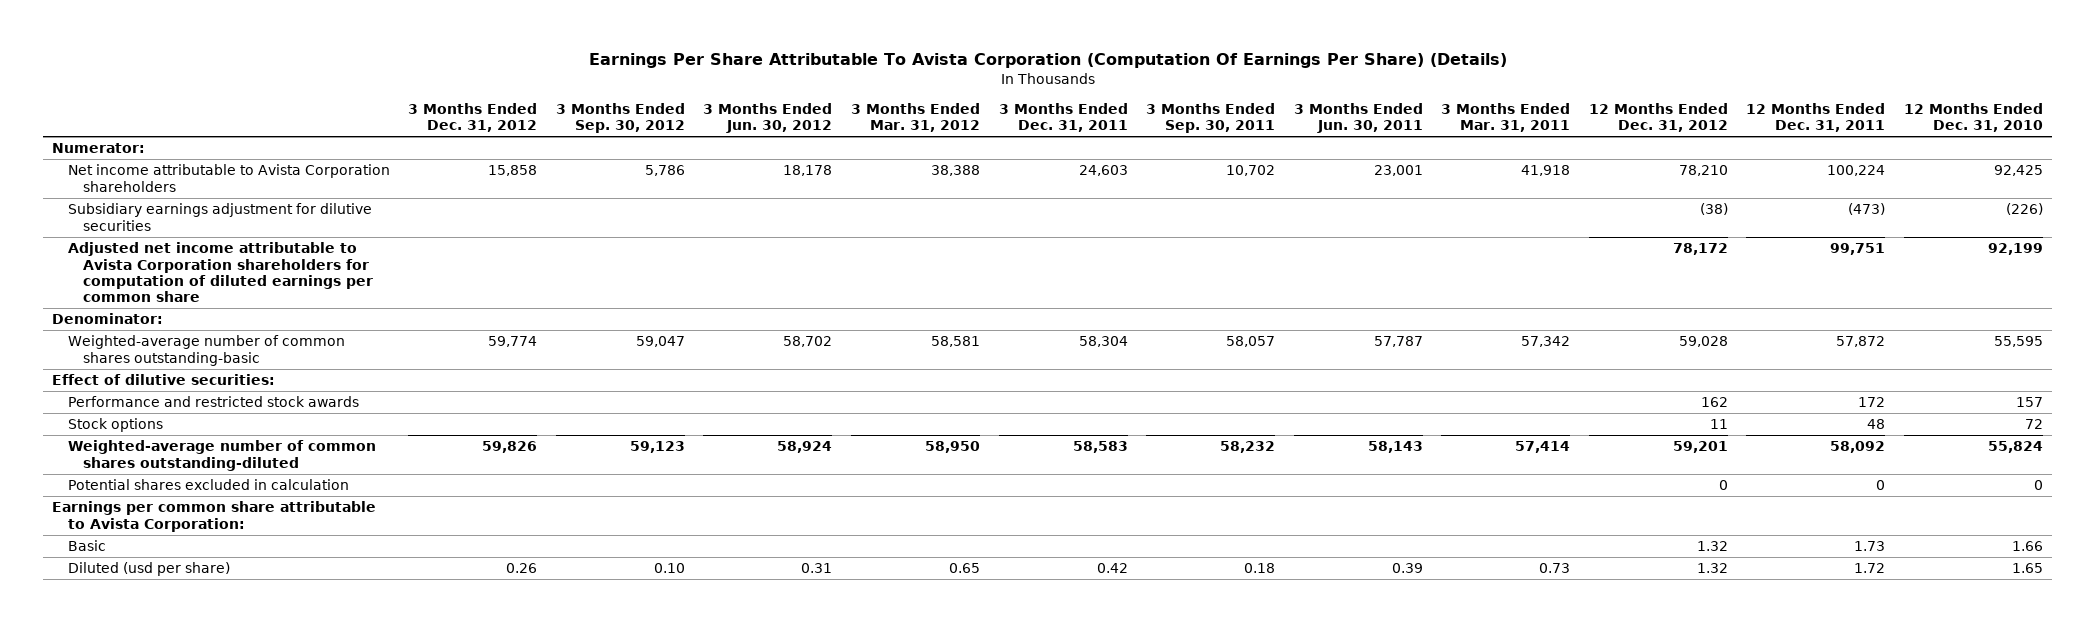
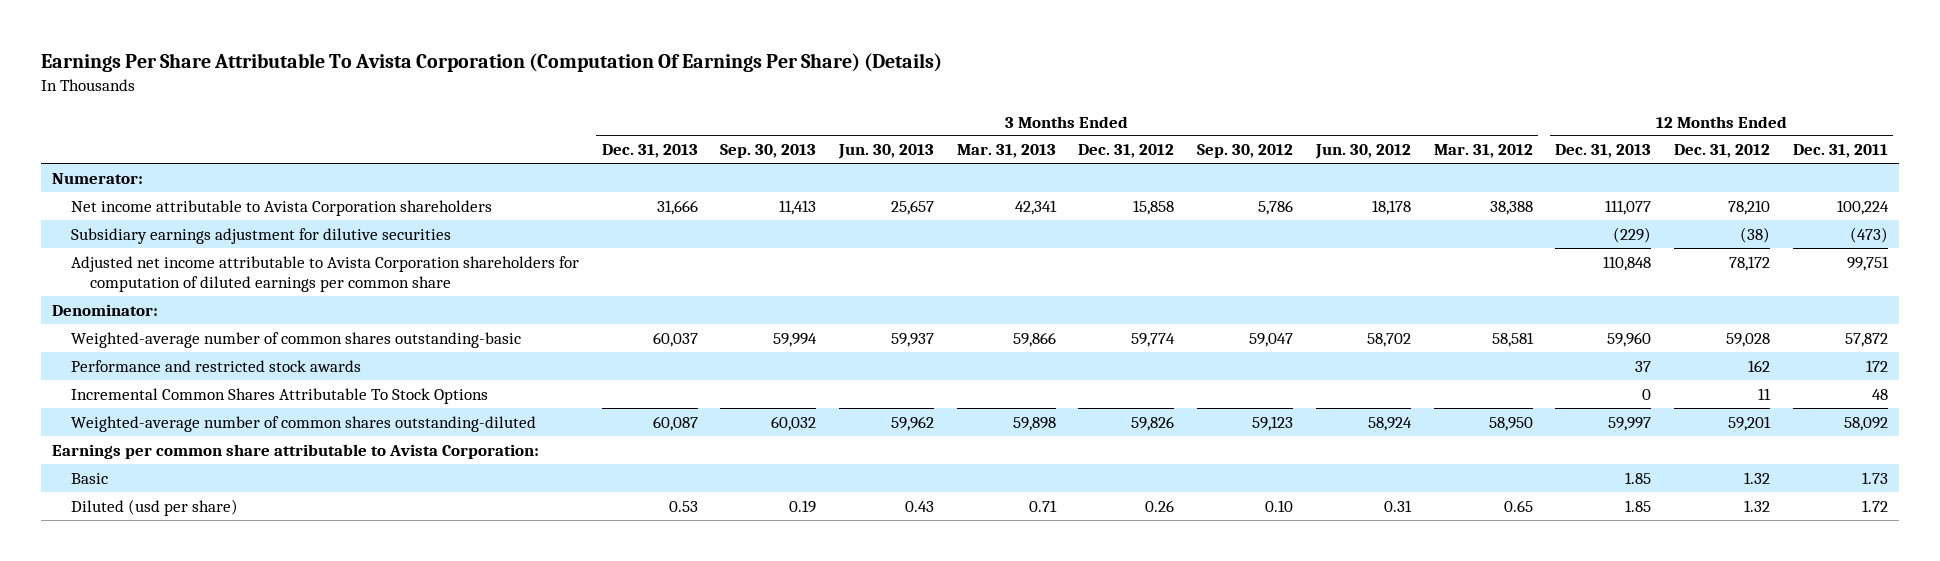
[998,103,1128,133] 3 Months Ended Dec. 31, 2011 -> none
[1146,103,1276,134] 3 Months Ended Sep. 30, 2011 -> none
[1293,103,1423,134] 3 Months Ended Jun. 30, 2011 -> none
[1441,103,1571,133] 3 Months Ended Mar. 31, 2011 -> none
[1904,103,2044,133] 12 Months Ended Dec. 31, 2010 -> none
none -> [601,144,698,159] Dec. 31, 2013
none -> [720,144,817,159] Sep. 30, 2013
none -> [838,144,935,160] Jun. 30, 2013
none -> [956,144,1056,159] Mar. 31, 2013
none -> [1555,144,1652,159] Dec. 31, 2013
[52,374,276,386] Effect of dilutive securities: -> none
[67,418,163,433] Stock options -> [70,387,488,404] Incremental Common Shares Attributable To Stock Options
[67,479,349,491] Potential shares excluded in calculation -> none

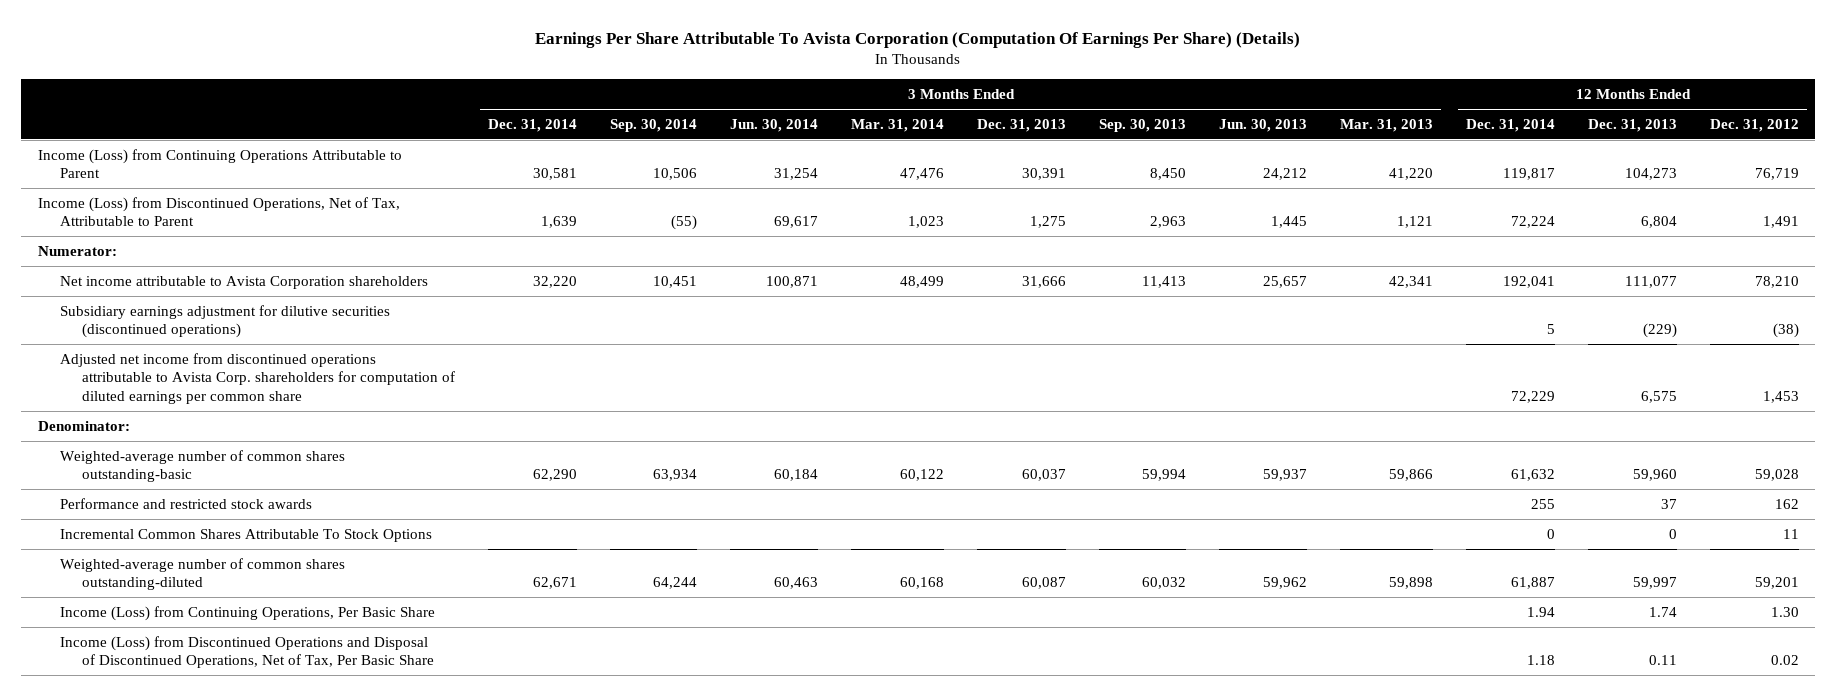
[1078,144,1175,159] Dec. 31, 2012 -> none
[1197,144,1294,159] Sep. 30, 2012 -> none
[1314,144,1411,160] Jun. 30, 2012 -> none
[1433,144,1533,159] Mar. 31, 2012 -> none
[1792,144,1888,159] Dec. 31, 2011 -> none
none -> [488,118,578,132] Dec. 31, 2014
none -> [610,118,698,132] Sep. 30, 2014
none -> [730,118,819,132] Jun. 30, 2014
none -> [851,118,945,132] Mar. 31, 2014
none -> [1466,118,1556,132] Dec. 31, 2014
none -> [37,148,402,179] Income (Loss) from Continuing Operations Attributable to Parent
none -> [37,196,400,227] Income (Loss) from Discontinued Operations, Net of Tax, Attributable to Parent
[70,227,451,244] Subsidiary earnings adjustment for dilutive securities -> [60,304,391,339] Subsidiary earnings adjustment for dilutive securities (discontinued operations)
[70,255,579,293] Adjusted net income attributable to Avista Corporation shareholders for computation of diluted earnings per common share -> [60,352,456,404] Adjusted net income from discontinued operations attributable to Avista Corp. shareholders for computation of diluted earnings per common share
[1603,255,1652,271] 110,848 -> [1641,390,1678,403] 6,575
[1729,255,1771,271] 78,172 -> [1762,390,1799,403] 1,453
[52,443,540,459] Earnings per common share attributable to Avista Corporation: -> none
[70,472,108,484] Basic -> none
[70,498,238,516] Diluted (usd per share) -> none
none -> [60,605,436,621] Income (Loss) from Continuing Operations, Per Basic Share
none -> [60,635,435,669] Income (Loss) from Discontinued Operations and Disposal of Discontinued Operations, Net of Tax, Per Basic Share

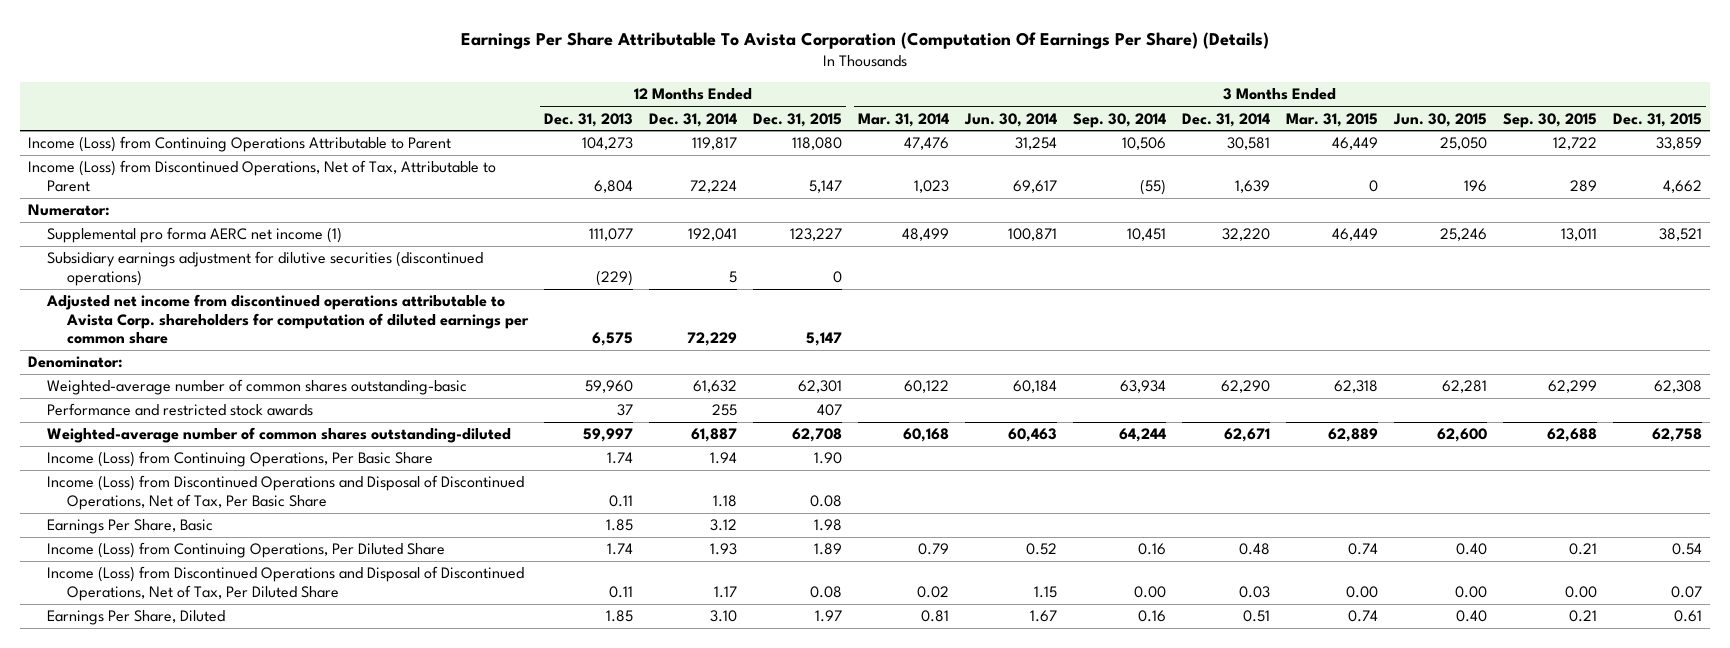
[977,118,1067,132] Dec. 31, 2013 -> none
[1099,118,1187,132] Sep. 30, 2013 -> none
[1219,118,1308,132] Jun. 30, 2013 -> none
[1340,118,1434,132] Mar. 31, 2013 -> none
[1709,118,1799,132] Dec. 31, 2012 -> none
none -> [752,112,842,127] Dec. 31, 2015
none -> [1285,112,1378,127] Mar. 31, 2015
none -> [1393,112,1488,127] Jun. 30, 2015
none -> [1503,112,1598,128] Sep. 30, 2015
none -> [1613,112,1703,127] Dec. 31, 2015
[60,275,429,289] Net income attributable to Avista Corporation shareholders -> [47,227,343,244] Supplemental pro forma AERC net income (1)
[60,528,433,542] Incremental Common Shares Attributable To Stock Options -> none
none -> [47,519,214,535] Earnings Per Share, Basic
none -> [47,542,446,559] Income (Loss) from Continuing Operations, Per Diluted Share
none -> [47,566,525,601] Income (Loss) from Discontinued Operations and Disposal of Discontinued Operations, Net of Tax, Per Diluted Share
none -> [47,610,226,626] Earnings Per Share, Diluted

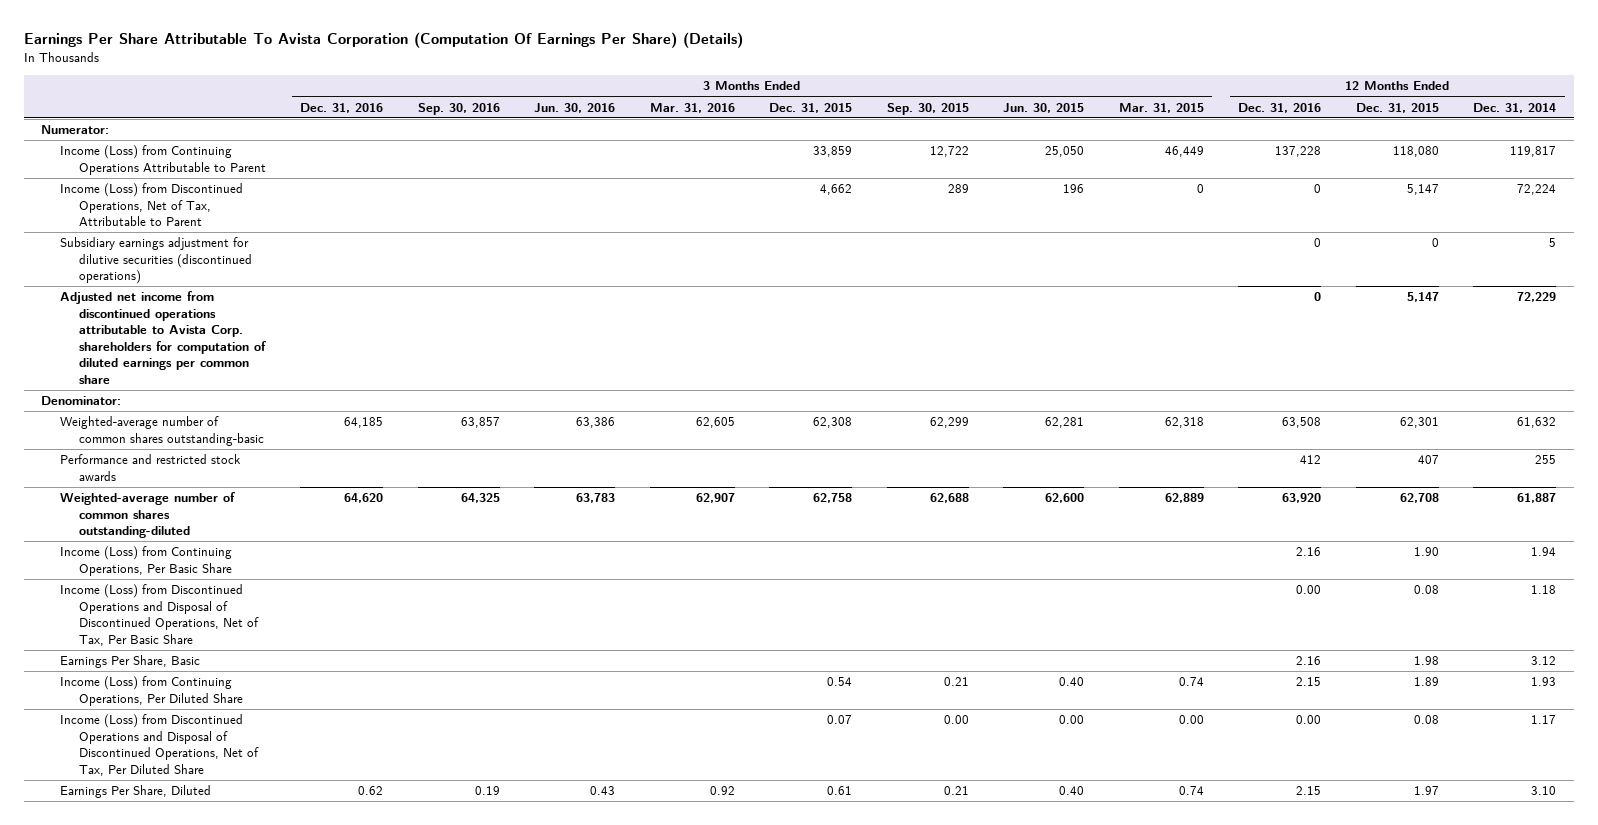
[543,112,633,127] Dec. 31, 2013 -> none
[857,112,949,127] Mar. 31, 2014 -> none
[963,112,1057,127] Jun. 30, 2014 -> none
[1072,112,1166,128] Sep. 30, 2014 -> none
[1181,112,1270,127] Dec. 31, 2014 -> none
none -> [300,102,384,113] Dec. 31, 2016
none -> [417,102,500,115] Sep. 30, 2016
none -> [534,102,616,113] Jun. 30, 2016
none -> [649,102,735,113] Mar. 31, 2016
none -> [1238,102,1322,113] Dec. 31, 2016
[27,204,110,217] Numerator: -> [41,125,110,135] Numerator:
[47,227,343,244] Supplemental pro forma AERC net income (1) -> none

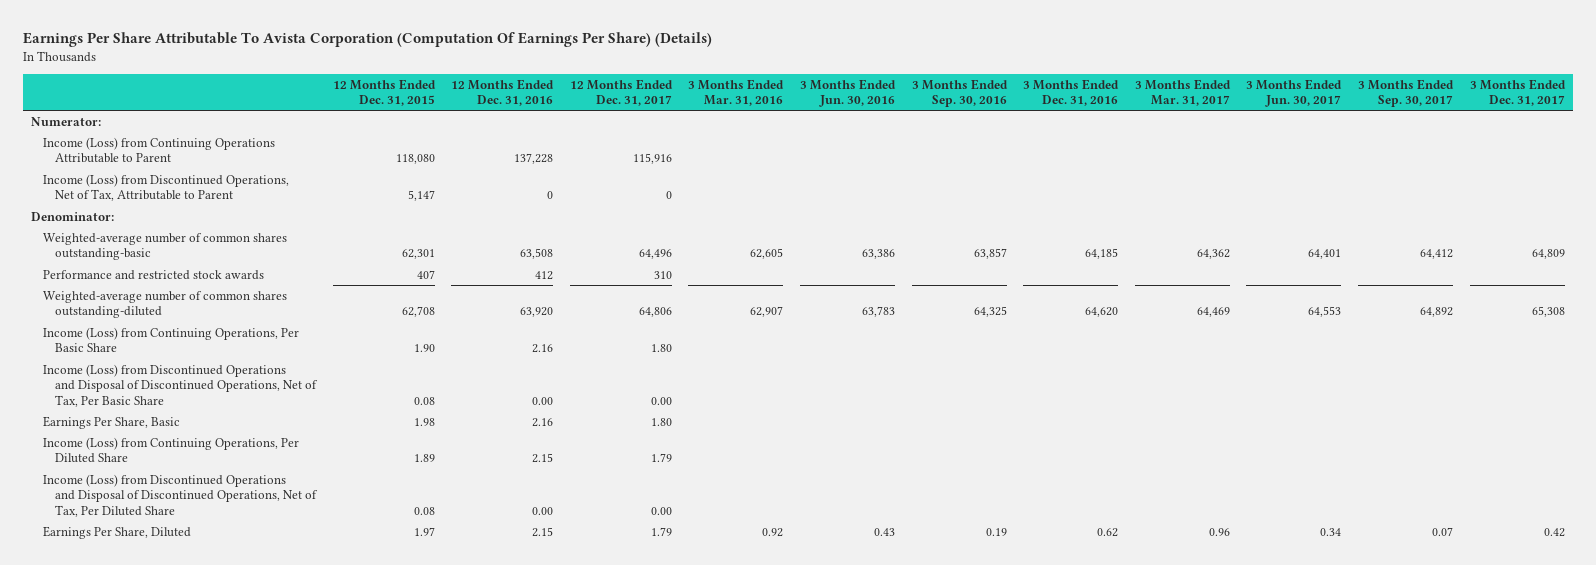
[769,102,853,113] Dec. 31, 2015 -> none
[886,102,969,115] Sep. 30, 2015 -> none
[1003,102,1085,113] Jun. 30, 2015 -> none
[1118,102,1204,113] Mar. 31, 2015 -> none
[1473,102,1557,113] Dec. 31, 2014 -> none
none -> [569,78,673,107] 12 Months Ended Dec. 31, 2017
none -> [1134,78,1231,107] 3 Months Ended Mar. 31, 2017
none -> [1246,78,1343,108] 3 Months Ended Jun. 30, 2017
none -> [1357,78,1454,108] 3 Months Ended Sep. 30, 2017
none -> [1469,78,1566,107] 3 Months Ended Dec. 31, 2017
[60,237,252,285] Subsidiary earnings adjustment for dilutive securities (discontinued operations) -> none
[60,291,266,384] Adjusted net income from discontinued operations attributable to Avista Corp. shareholders for computation of diluted earnings per common share -> none

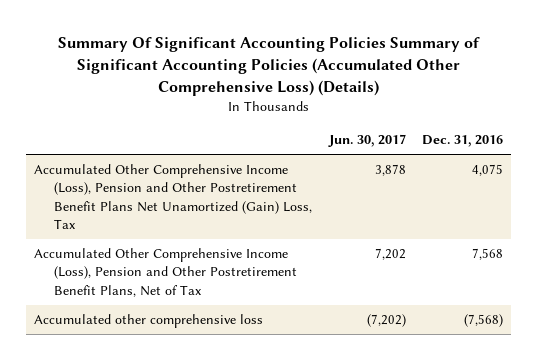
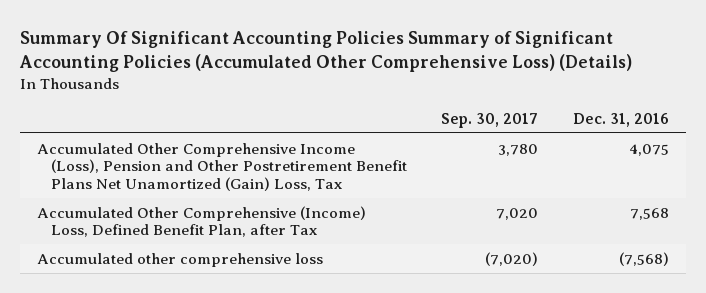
[327,134,406,148] Jun. 30, 2017 -> none
none -> [441,112,539,128] Sep. 30, 2017
[34,248,297,297] Accumulated Other Comprehensive Income (Loss), Pension and Other Postretirement Benefit Plans, Net of Tax -> [37,205,367,238] Accumulated Other Comprehensive (Income) Loss, Defined Benefit Plan, after Tax

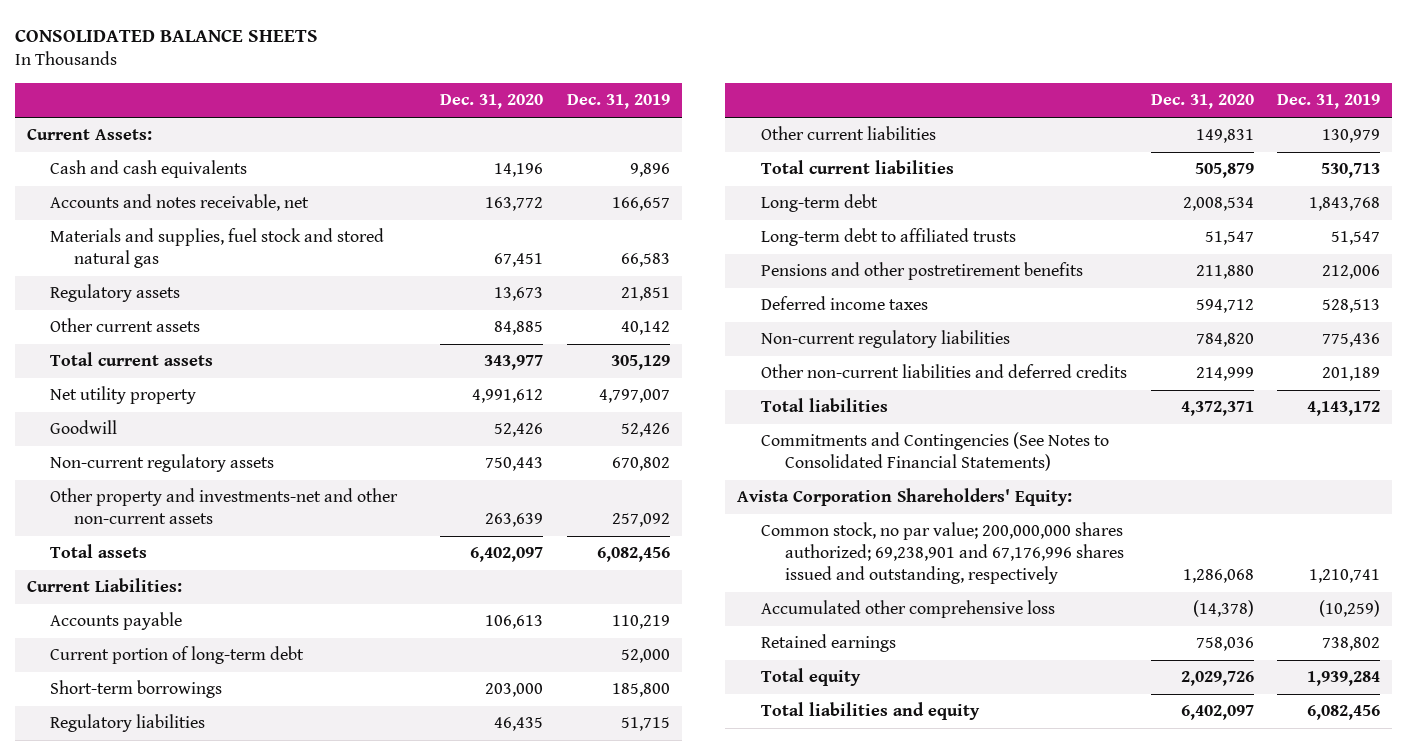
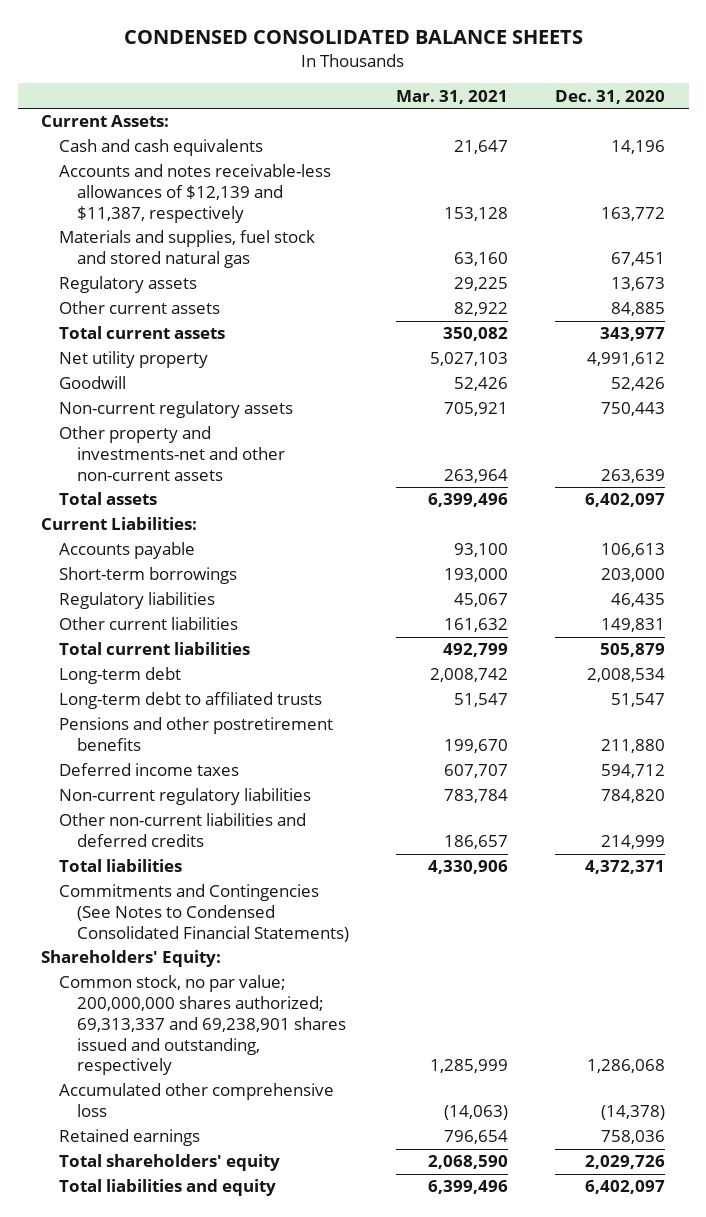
[14,28,318,42] CONSOLIDATED BALANCE SHEETS -> [124,29,584,44] CONDENSED CONSOLIDATED BALANCE SHEETS
[566,94,670,110] Dec. 31, 2019 -> none
none -> [396,89,509,104] Mar. 31, 2021
[50,194,310,212] Accounts and notes receivable, net -> [59,164,332,223] Accounts and notes receivable-less allowances of $12,139 and $11,387, respectively
[50,646,305,665] Current portion of long-term debt -> none
[760,432,1109,472] Commitments and Contingencies (See Notes to Consolidated Financial Statements) -> [59,884,350,942] Commitments and Contingencies (See Notes to Condensed Consolidated Financial Statements)
[737,488,1073,507] Avista Corporation Shareholders' Equity: -> [41,950,222,968] Shareholders' Equity:
[760,522,1124,585] Common stock, no par value; 200,000,000 shares authorized; 69,238,901 and 67,176,996 shares issued and outstanding, respectively -> [59,975,347,1076] Common stock, no par value; 200,000,000 shares authorized; 69,313,337 and 69,238,901 shares issued and outstanding, respectively
[760,668,861,687] Total equity -> [59,1154,281,1172] Total shareholders' equity

